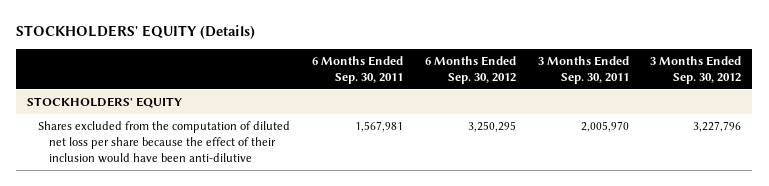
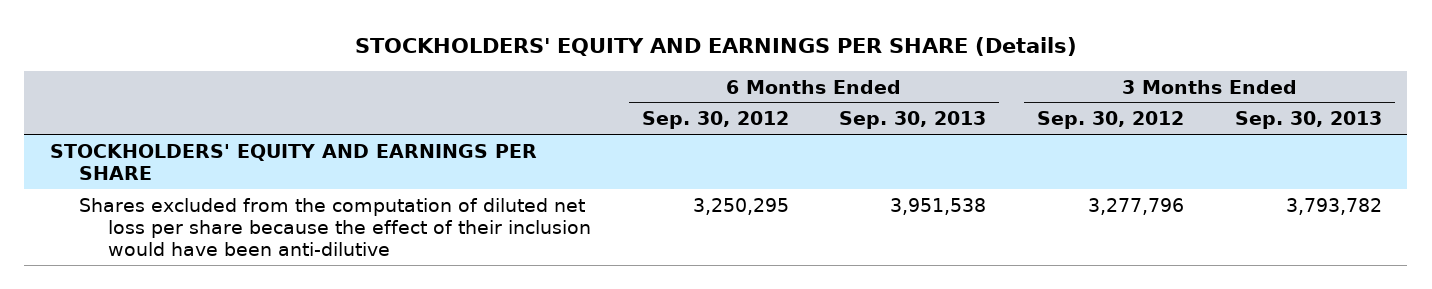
[16,25,256,40] STOCKHOLDERS' EQUITY (Details) -> [354,36,1077,56] STOCKHOLDERS' EQUITY AND EARNINGS PER SHARE (Details)
[311,55,403,84] 6 Months Ended Sep. 30, 2011 -> none
[537,55,629,84] 3 Months Ended Sep. 30, 2011 -> none
none -> [839,111,987,130] Sep. 30, 2013
none -> [1235,111,1383,130] Sep. 30, 2013
[27,97,183,109] STOCKHOLDERS' EQUITY -> none
none -> [49,143,537,180] STOCKHOLDERS' EQUITY AND EARNINGS PER SHARE
[693,121,742,133] 3,227,796 -> [1088,197,1185,215] 3,277,796

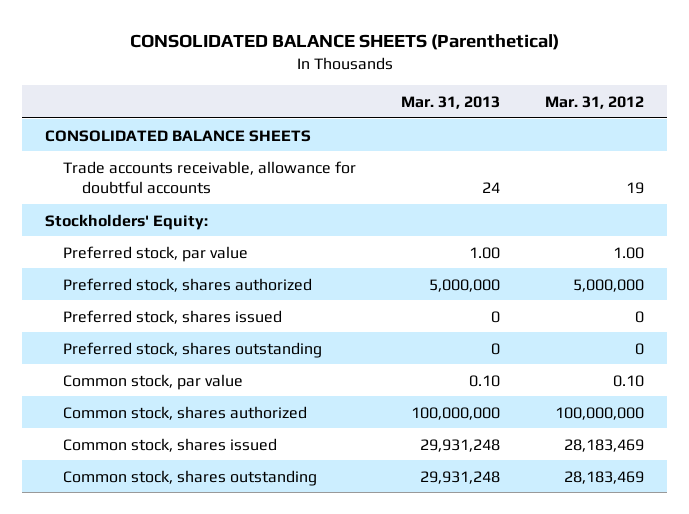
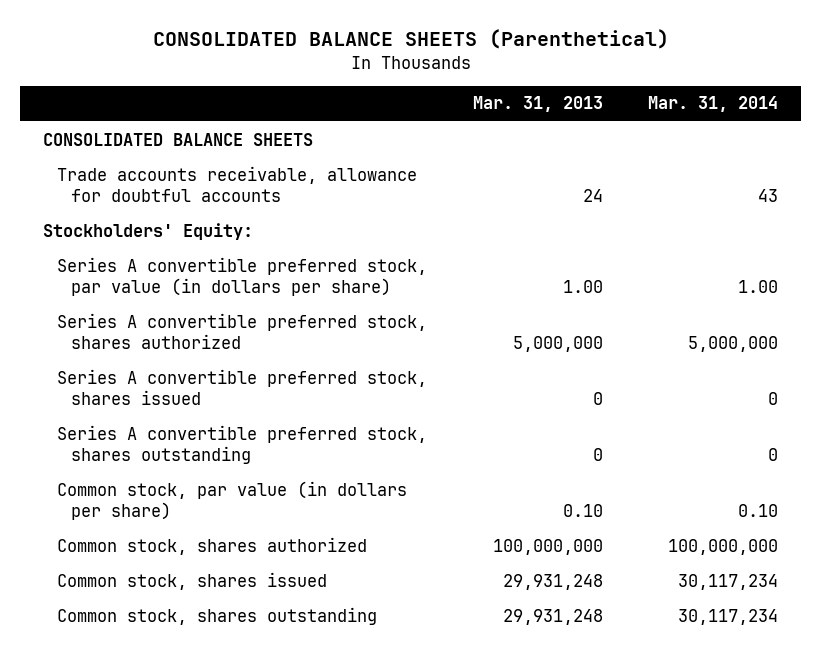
[545,95,645,109] Mar. 31, 2012 -> none
none -> [648,96,779,113] Mar. 31, 2014
[63,245,249,262] Preferred stock, par value -> [56,256,427,297] Series A convertible preferred stock, par value (in dollars per share)
[63,277,313,292] Preferred stock, shares authorized -> [56,312,427,350] Series A convertible preferred stock, shares authorized
[63,309,283,324] Preferred stock, shares issued -> [56,368,427,406] Series A convertible preferred stock, shares issued
[63,341,323,358] Preferred stock, shares outstanding -> [56,424,427,465] Series A convertible preferred stock, shares outstanding
[63,373,244,390] Common stock, par value -> [56,480,407,521] Common stock, par value (in dollars per share)

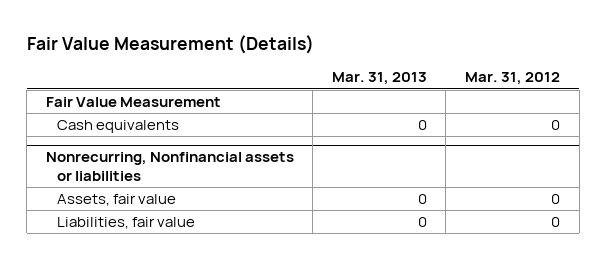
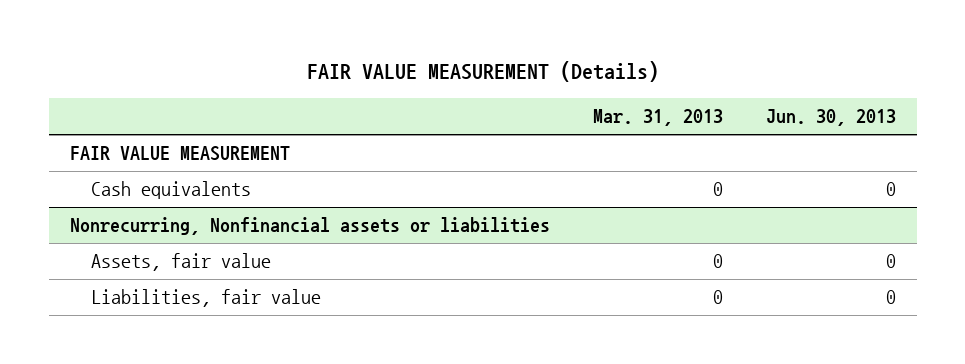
[26,35,314,55] Fair Value Measurement (Details) -> [306,61,659,83] FAIR VALUE MEASUREMENT (Details)
[465,72,561,86] Mar. 31, 2012 -> none
none -> [765,109,896,127] Jun. 30, 2013
[45,97,221,108] Fair Value Measurement -> [69,146,290,162] FAIR VALUE MEASUREMENT

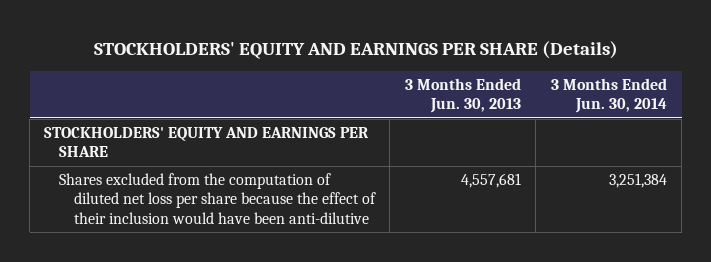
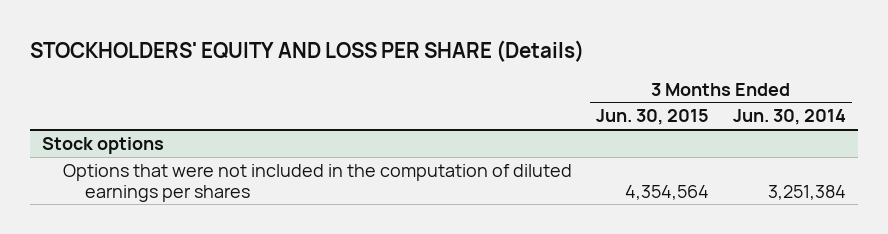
[93,40,618,59] STOCKHOLDERS' EQUITY AND EARNINGS PER SHARE (Details) -> [30,39,585,62] STOCKHOLDERS' EQUITY AND LOSS PER SHARE (Details)
[404,78,521,114] 3 Months Ended Jun. 30, 2013 -> none
none -> [596,109,710,126] Jun. 30, 2015
[44,127,370,158] STOCKHOLDERS' EQUITY AND EARNINGS PER SHARE -> none
none -> [41,136,164,154] Stock options
[59,173,376,224] Shares excluded from the computation of diluted net loss per share because the effect of their inclusion would have been anti-dilutive -> [63,163,573,202] Options that were not included in the computation of diluted earnings per shares

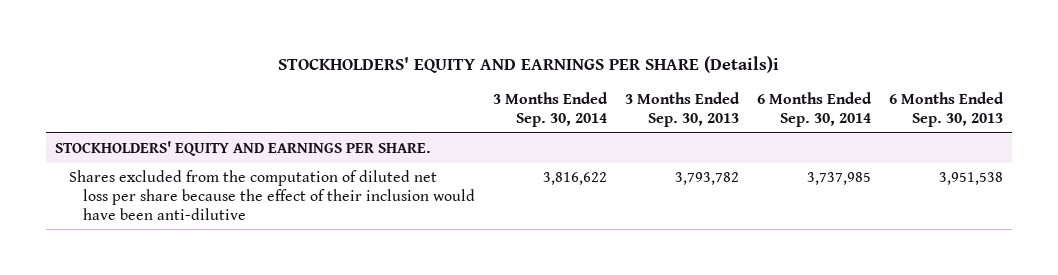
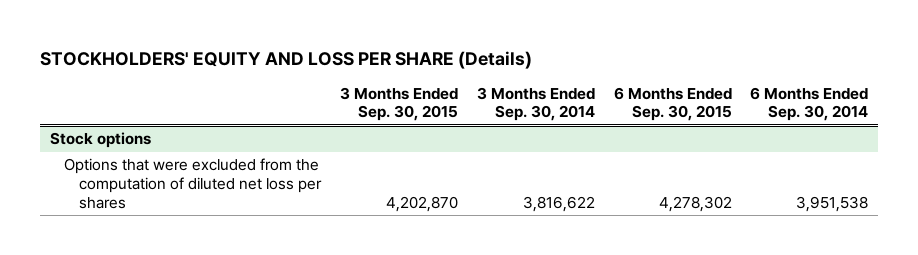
[277,55,779,73] STOCKHOLDERS' EQUITY AND EARNINGS PER SHARE (Details)i -> [40,50,533,69] STOCKHOLDERS' EQUITY AND LOSS PER SHARE (Details)
[625,92,741,128] 3 Months Ended Sep. 30, 2013 -> none
[888,92,1004,128] 6 Months Ended Sep. 30, 2013 -> none
none -> [339,86,458,122] 3 Months Ended Sep. 30, 2015
none -> [613,86,732,122] 6 Months Ended Sep. 30, 2015
[54,141,431,157] STOCKHOLDERS' EQUITY AND EARNINGS PER SHARE. -> none
none -> [49,132,151,149] Stock options
[69,170,476,220] Shares excluded from the computation of diluted net loss per share because the effect of their inclusion would have been anti-dilutive -> [64,158,322,209] Options that were excluded from the computation of diluted net loss per shares
[807,172,872,186] 3,737,985 -> [796,195,869,212] 3,951,538

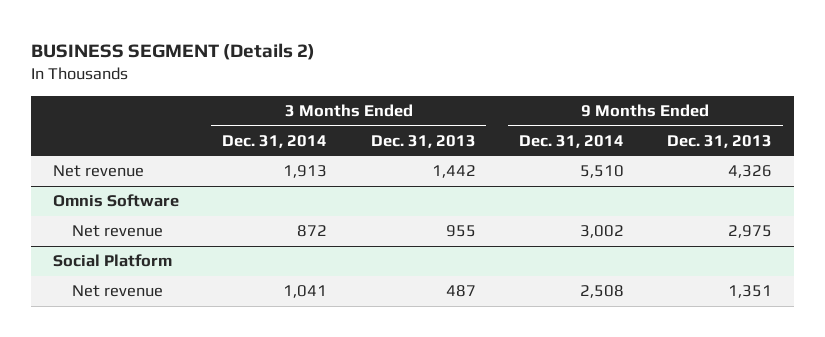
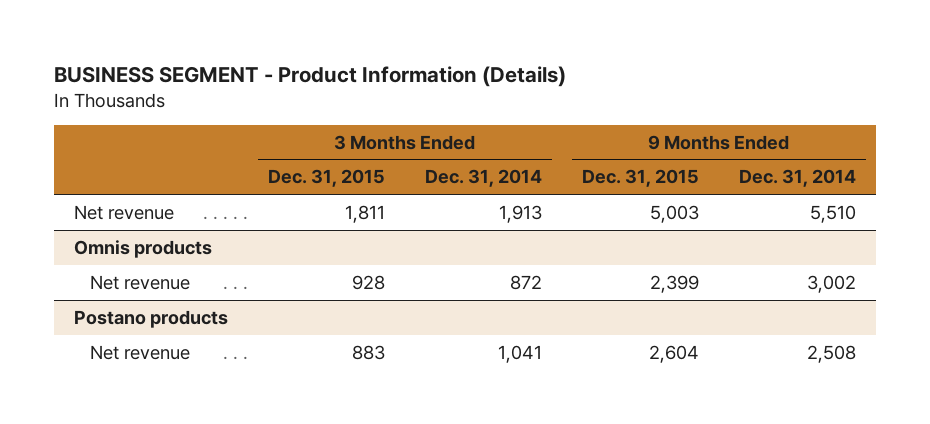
[31,43,316,61] BUSINESS SEGMENT (Details 2) -> [53,66,566,88] BUSINESS SEGMENT - Product Information (Details)
[370,134,476,148] Dec. 31, 2013 -> none
[667,134,773,148] Dec. 31, 2013 -> none
none -> [267,169,385,188] Dec. 31, 2015
none -> [582,169,700,188] Dec. 31, 2015
[53,194,180,208] Omnis Software -> [73,239,212,258] Omnis products
[53,254,173,268] Social Platform -> [73,309,228,328] Postano products

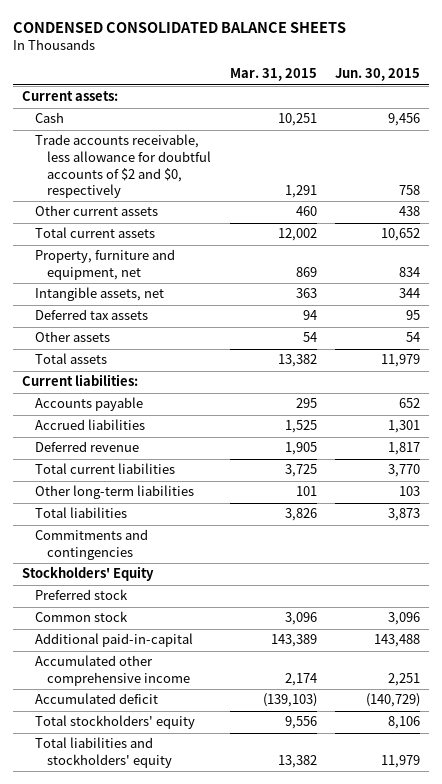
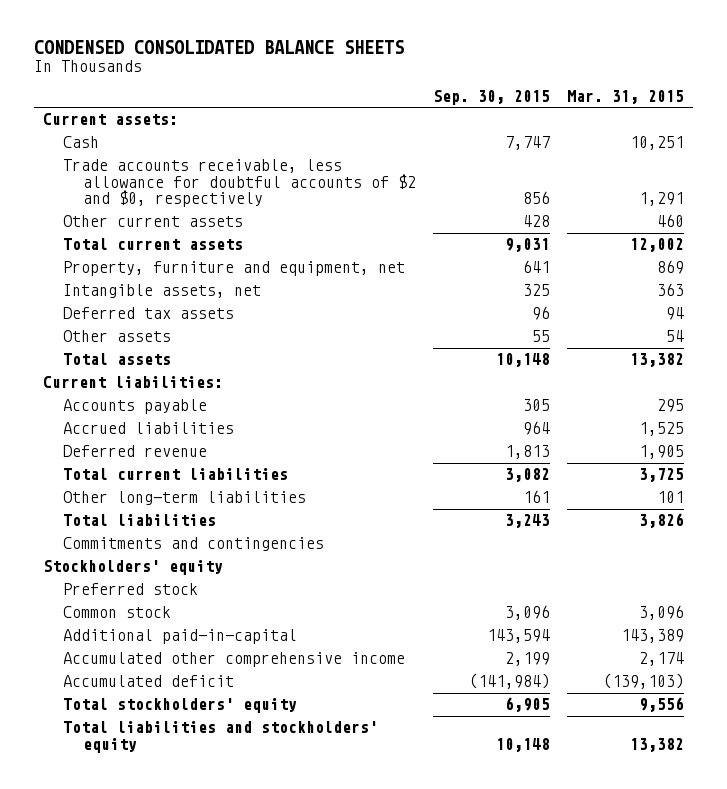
[335,68,421,82] Jun. 30, 2015 -> none
none -> [433,89,551,105] Sep. 30, 2015
[22,566,155,582] Stockholders' Equity -> [42,560,223,576] Stockholders' equity

